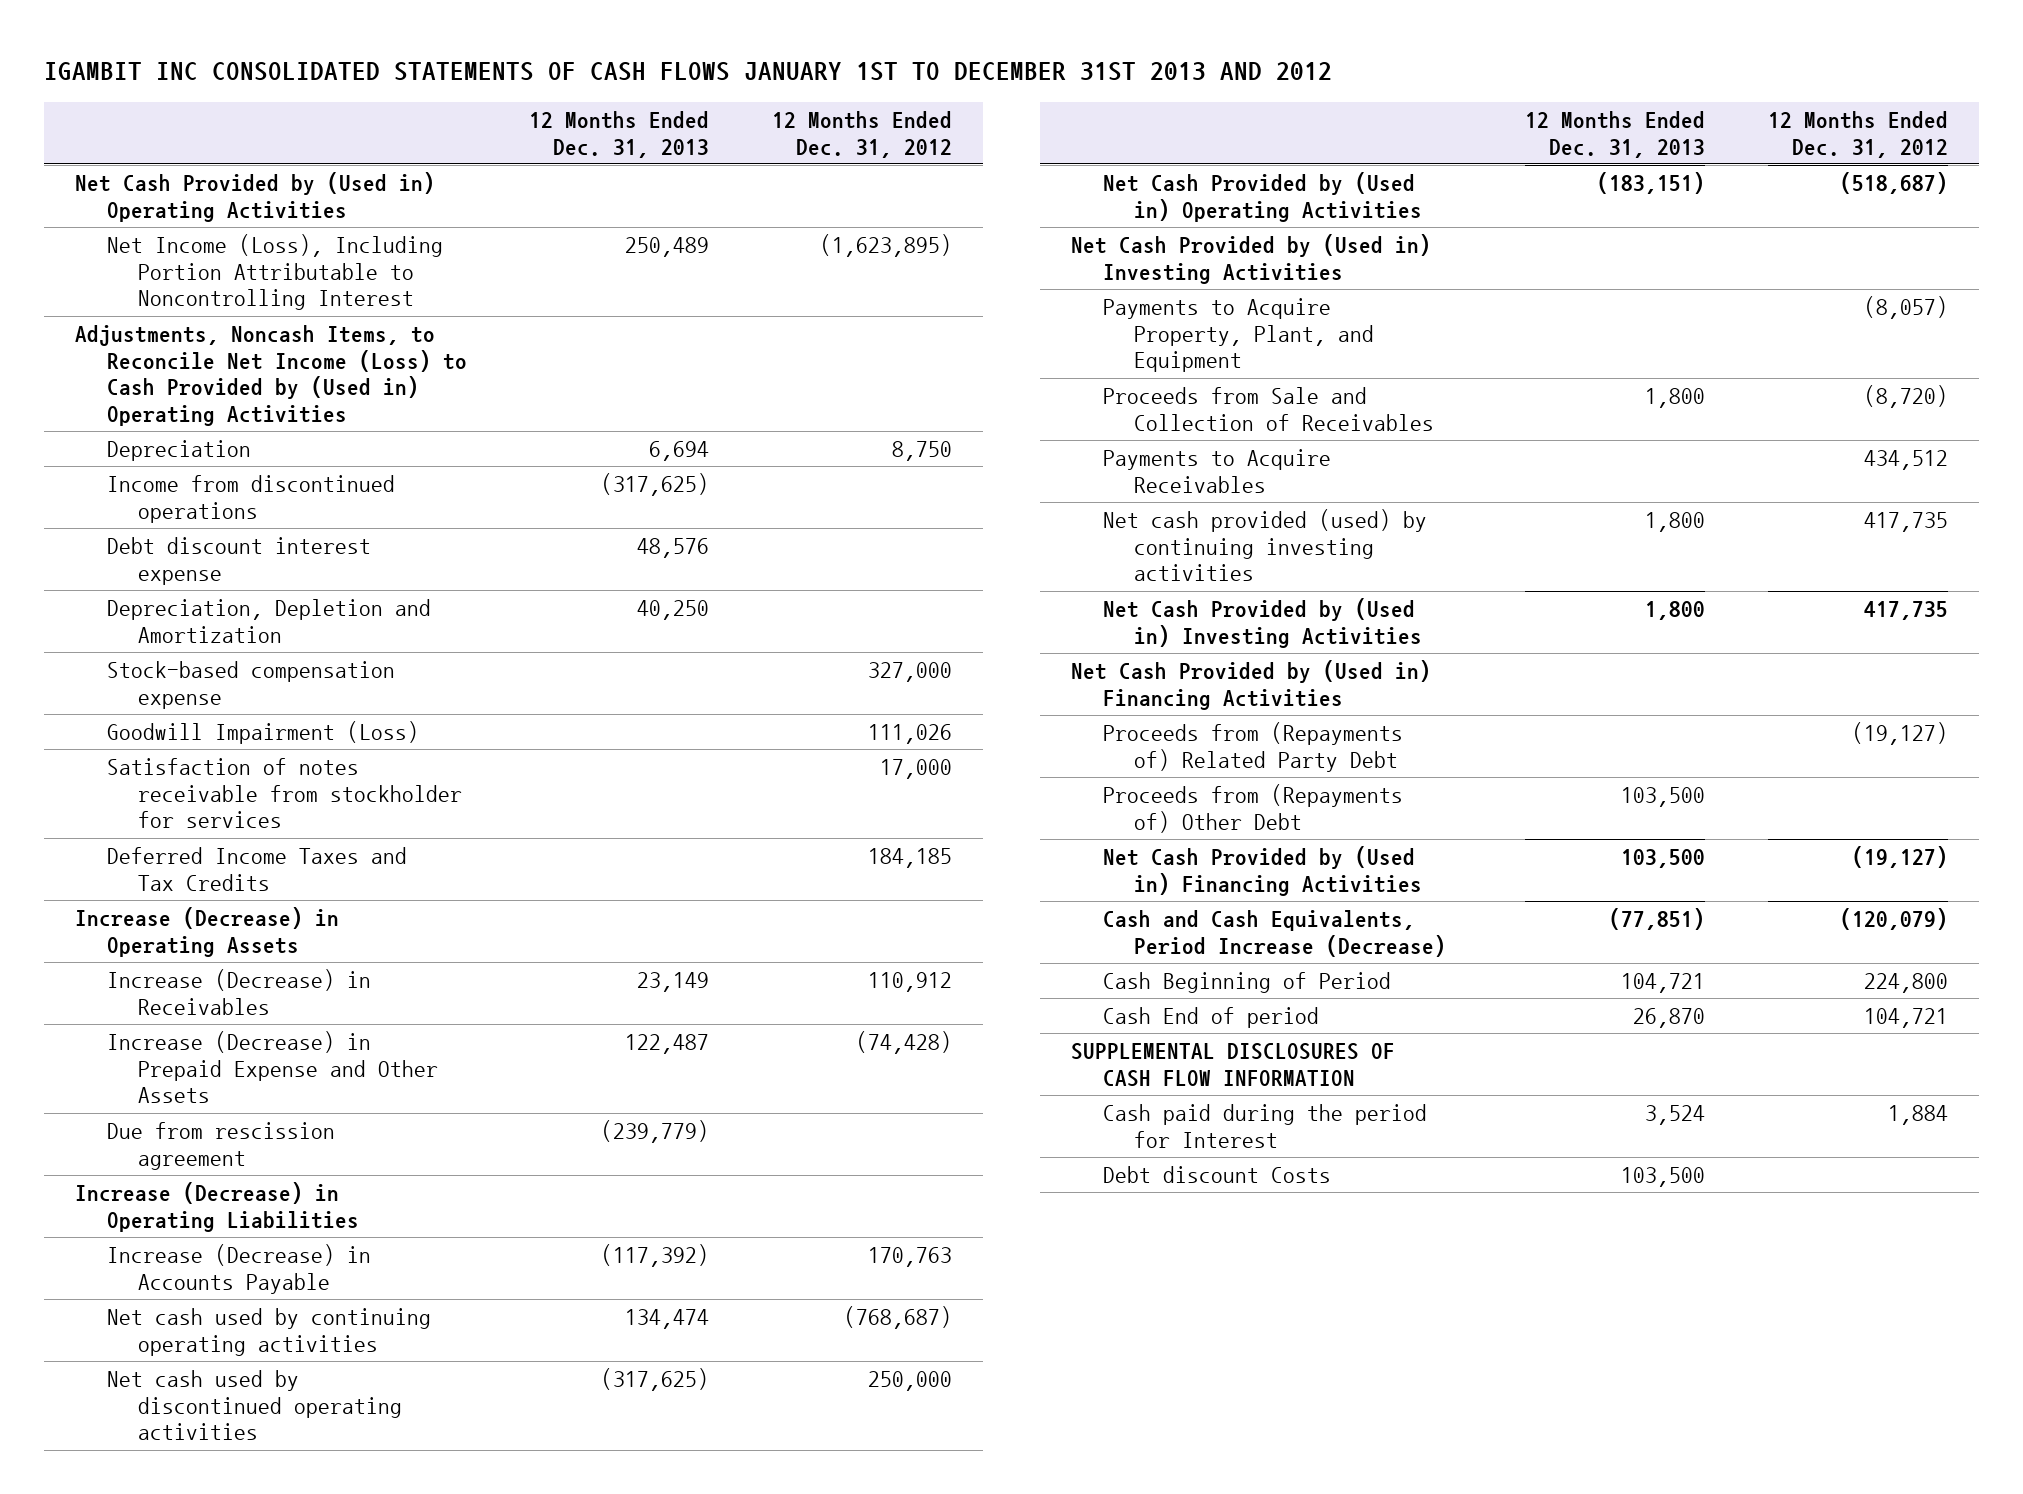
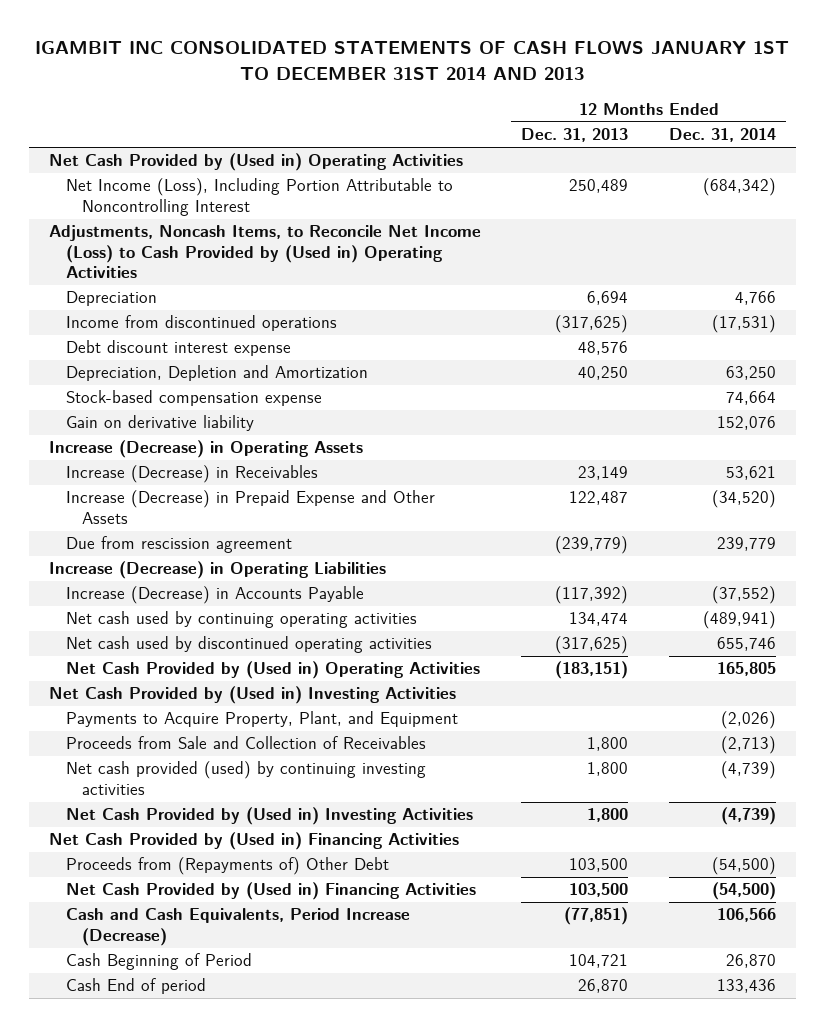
[43,62,1332,82] IGAMBIT INC CONSOLIDATED STATEMENTS OF CASH FLOWS JANUARY 1ST TO DECEMBER 31ST 2013 AND 2012 -> [35,41,790,81] IGAMBIT INC CONSOLIDATED STATEMENTS OF CASH FLOWS JANUARY 1ST TO DECEMBER 31ST 2014 AND 2013
[771,110,952,158] 12 Months Ended Dec. 31, 2012 -> none
none -> [668,128,776,143] Dec. 31, 2014
[106,720,419,744] Goodwill Impairment (Loss) -> none
[106,757,462,829] Satisfaction of notes receivable from stockholder for services -> none
[106,846,407,891] Deferred Income Taxes and Tax Credits -> none
none -> [65,415,254,432] Gain on derivative liability
[1102,448,1331,493] Payments to Acquire Receivables -> none
[1102,721,1403,772] Proceeds from (Repayments of) Related Party Debt -> none
[1071,1042,1396,1087] SUPPLEMENTAL DISCLOSURES OF CASH FLOW INFORMATION -> none
[1102,1103,1427,1148] Cash paid during the period for Interest -> none
[1102,1165,1331,1183] Debt discount Costs -> none

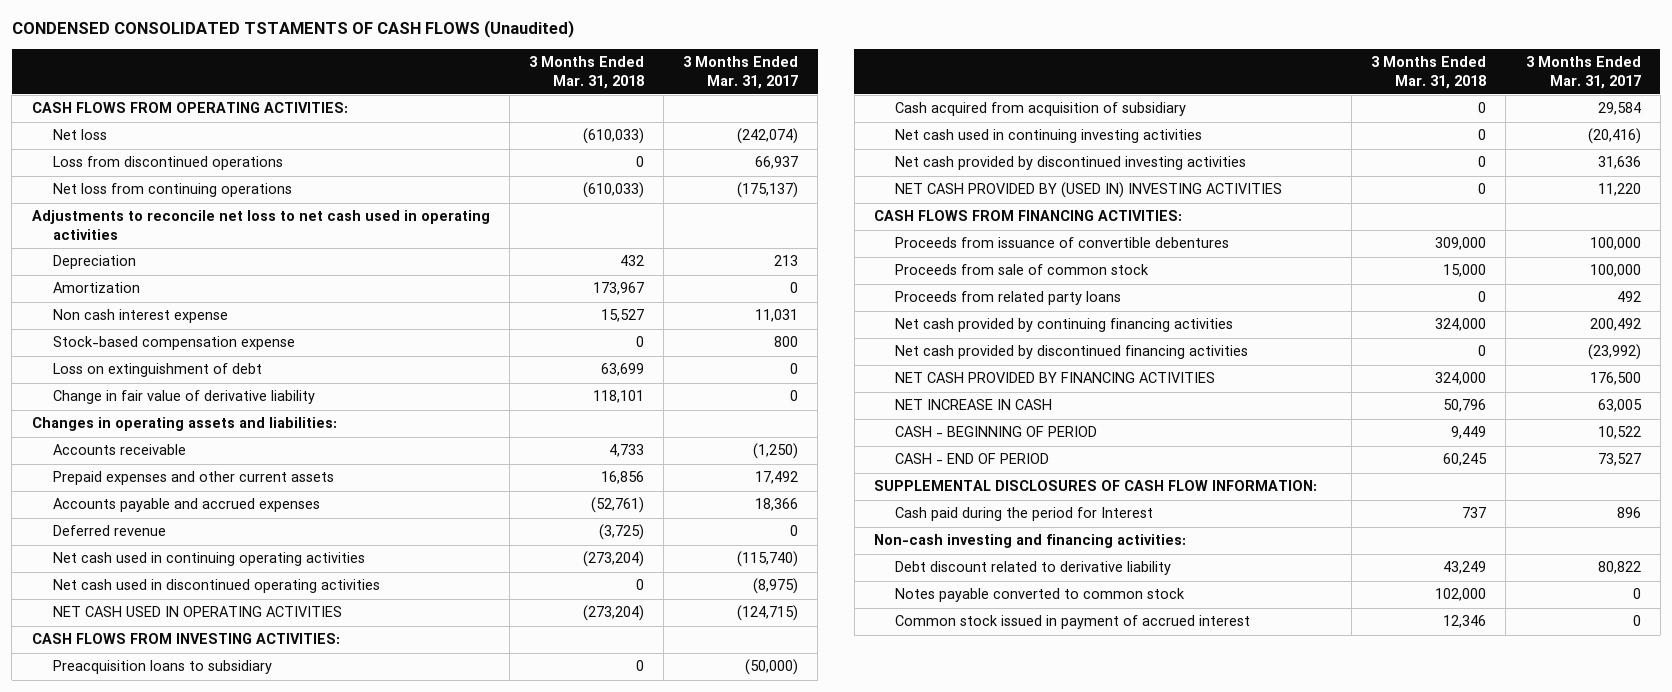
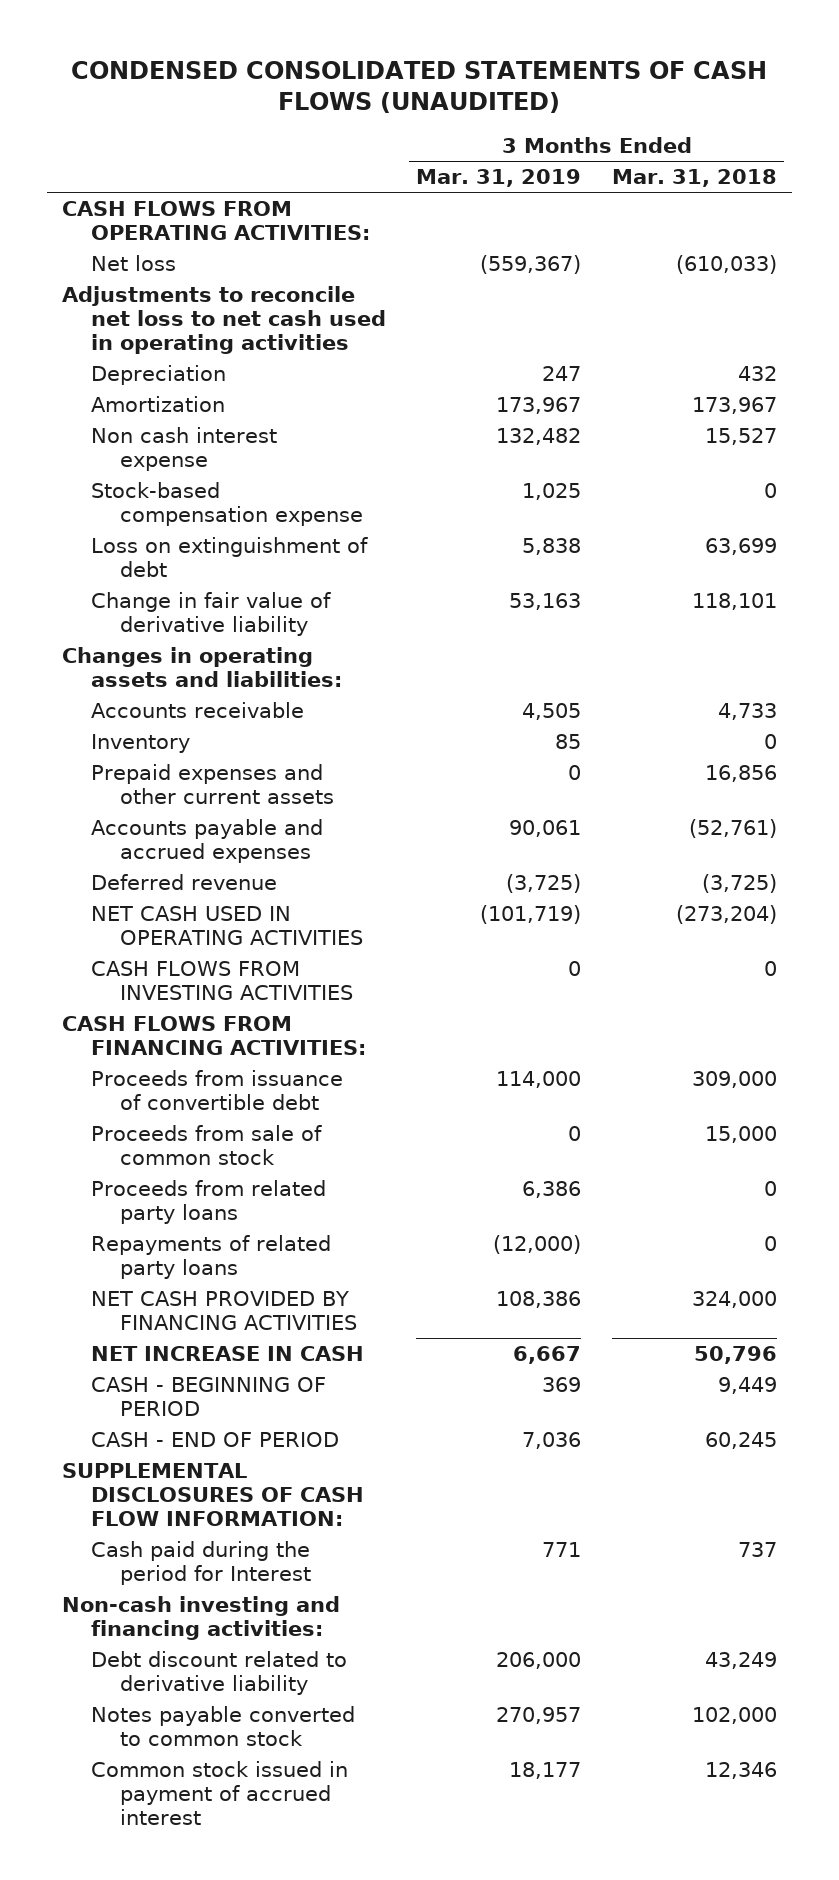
[11,20,574,39] CONDENSED CONSOLIDATED TSTAMENTS OF CASH FLOWS (Unaudited) -> [71,60,768,114] CONDENSED CONSOLIDATED STATEMENTS OF CASH FLOWS (UNAUDITED)
[683,56,799,89] 3 Months Ended Mar. 31, 2017 -> none
none -> [416,169,582,188] Mar. 31, 2019
[52,156,283,171] Loss from discontinued operations -> none
[52,183,292,198] Net loss from continuing operations -> none
none -> [91,733,191,753] Inventory
[52,552,365,567] Net cash used in continuing operating activities -> none
[52,579,380,594] Net cash used in discontinued operating activities -> none
[31,633,340,645] CASH FLOWS FROM INVESTING ACTIVITIES: -> none
[52,660,272,675] Preacquisition loans to subsidiary -> none
[895,102,1187,117] Cash acquired from acquisition of subsidiary -> none
[895,129,1203,144] Net cash used in continuing investing activities -> none
[895,156,1247,171] Net cash provided by discontinued investing activities -> none
[895,182,1283,199] NET CASH PROVIDED BY (USED IN) INVESTING ACTIVITIES -> [91,960,354,1001] CASH FLOWS FROM INVESTING ACTIVITIES
[895,237,1230,249] Proceeds from issuance of convertible debentures -> [91,1069,344,1111] Proceeds from issuance of convertible debt
[895,318,1234,333] Net cash provided by continuing financing activities -> none
[895,345,1249,360] Net cash provided by discontinued financing activities -> none
none -> [91,1234,332,1280] Repayments of related party loans

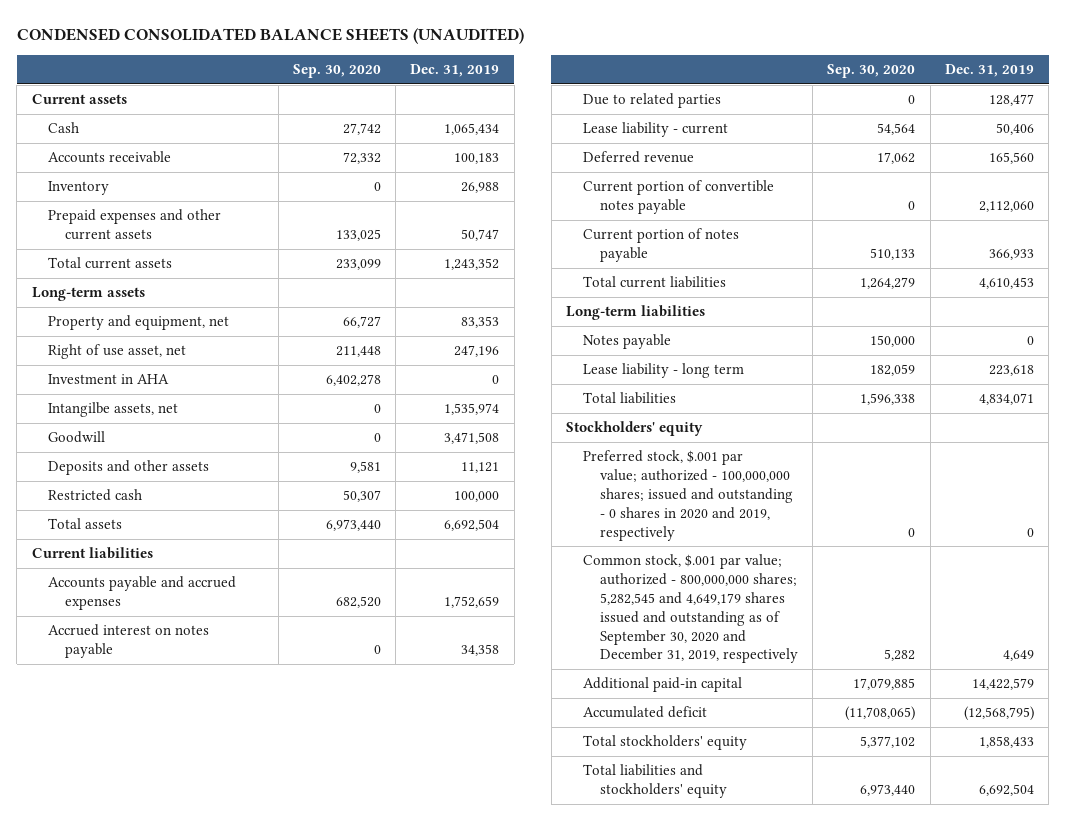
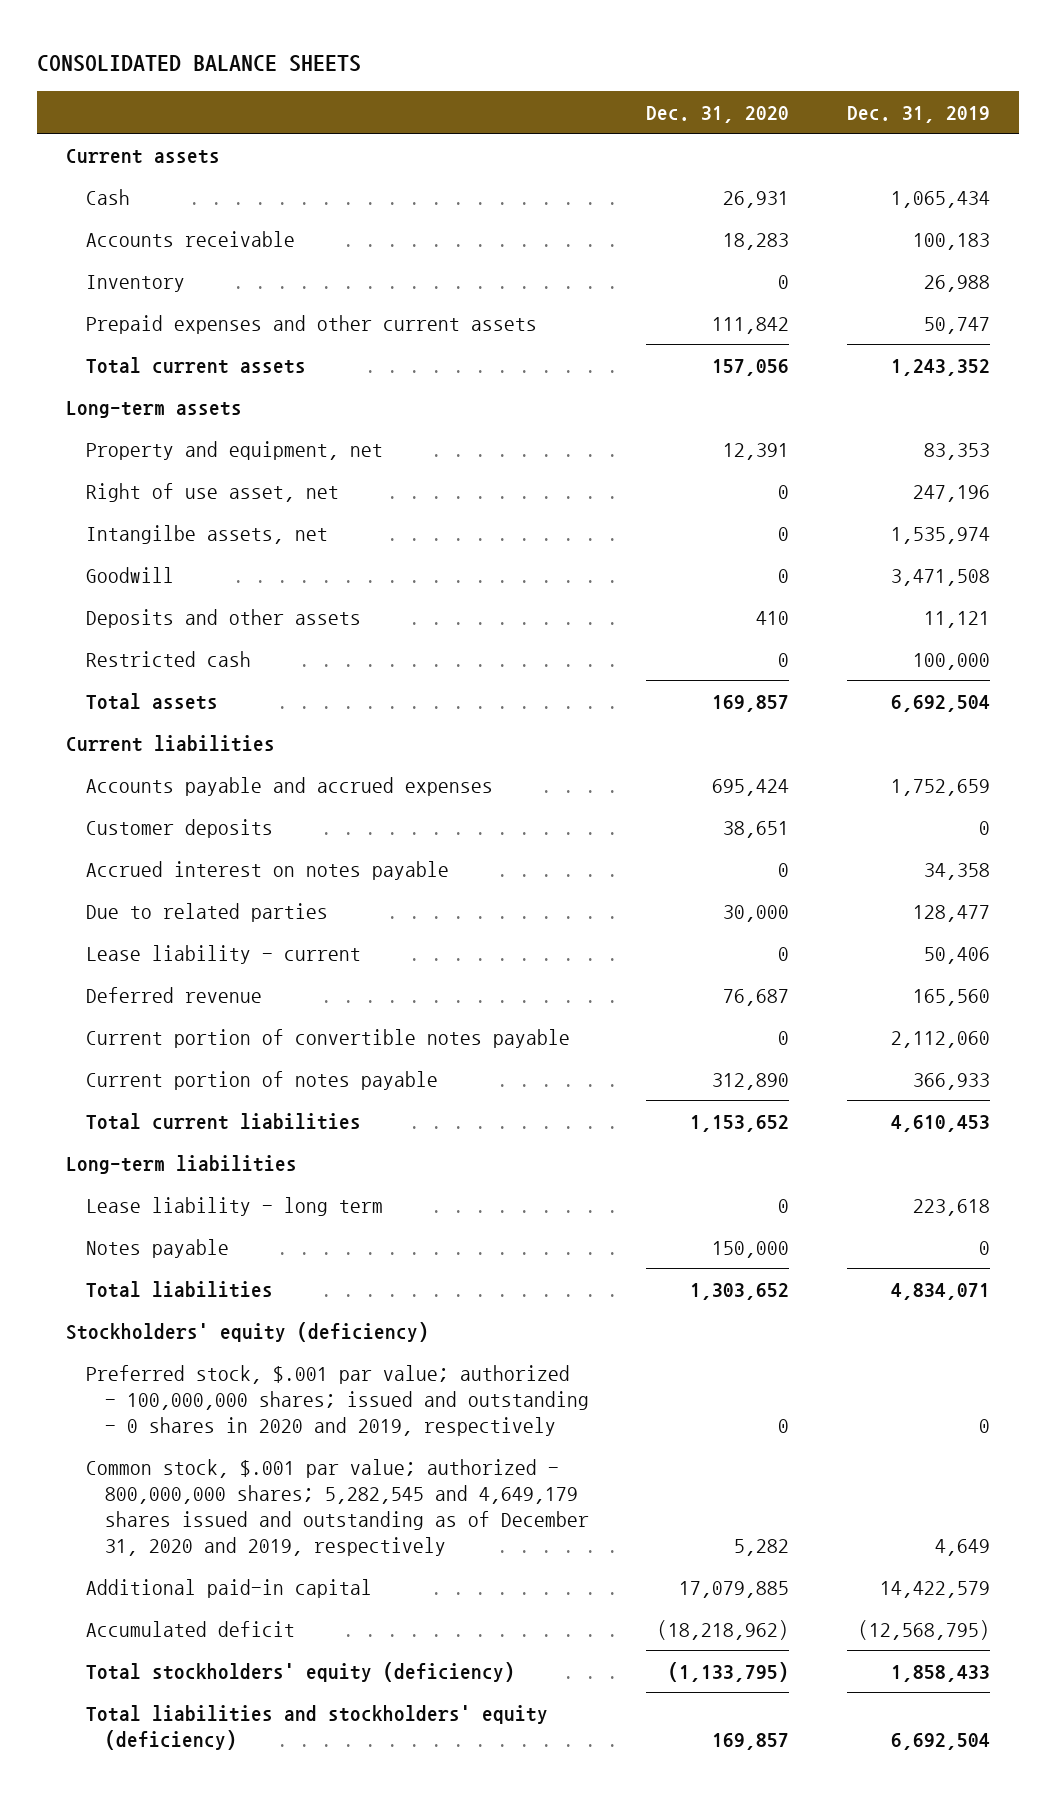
[16,27,524,44] CONDENSED CONSOLIDATED BALANCE SHEETS (UNAUDITED) -> [37,54,362,72] CONSOLIDATED BALANCE SHEETS
[292,64,381,79] Sep. 30, 2020 -> none
none -> [646,105,790,123] Dec. 31, 2020
[48,374,170,385] Investment in AHA -> none
none -> [85,818,273,838] Customer deposits
[582,334,671,350] Notes payable -> [85,1238,229,1258] Notes payable
[566,421,704,437] Stockholders' equity -> [66,1321,430,1342] Stockholders' equity (deficiency)
[582,554,798,664] Common stock, $.001 par value; authorized - 800,000,000 shares; 5,282,545 and 4,649,179 shares issued and outstanding as of September 30, 2020 and December 31, 2019, respectively -> [85,1458,589,1557] Common stock, $.001 par value; authorized - 800,000,000 shares; 5,282,545 and 4,649,179 shares issued and outstanding as of December 31, 2020 and 2019, respectively
[582,735,747,751] Total stockholders' equity -> [85,1661,515,1682] Total stockholders' equity (deficiency)
[582,764,727,799] Total liabilities and stockholders' equity -> [85,1704,548,1750] Total liabilities and stockholders' equity (deficiency)

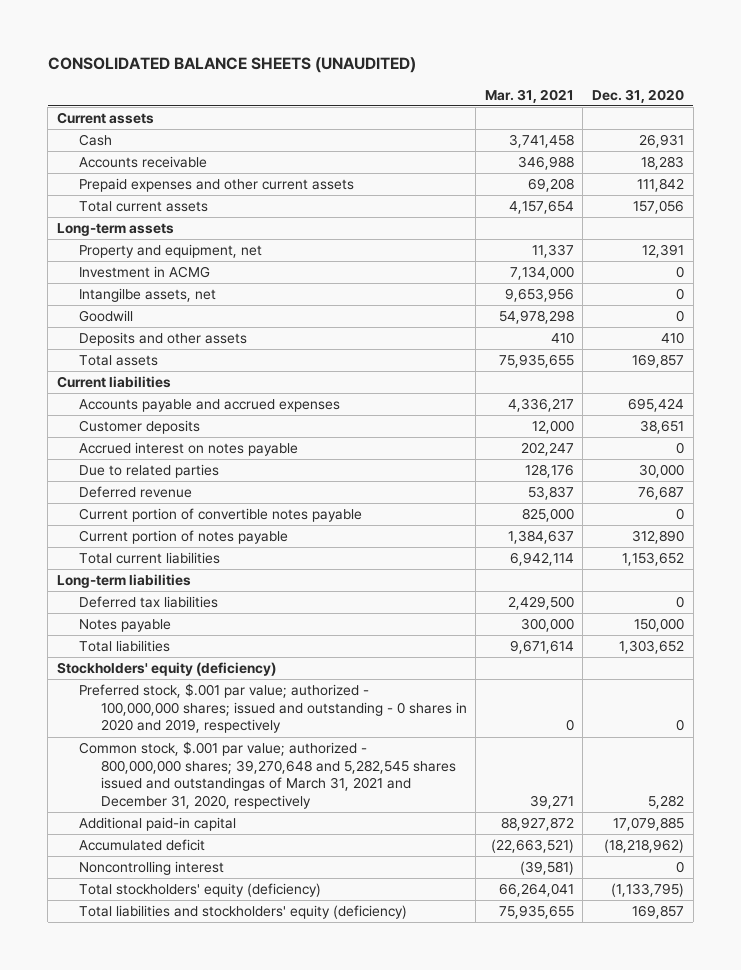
[37,54,362,72] CONSOLIDATED BALANCE SHEETS -> [47,57,416,74] CONSOLIDATED BALANCE SHEETS (UNAUDITED)
[847,105,991,123] Dec. 31, 2019 -> none
none -> [484,88,574,103] Mar. 31, 2021
[85,274,185,292] Inventory -> none
[85,482,339,502] Right of use asset, net -> none
none -> [78,266,210,279] Investment in ACMG
[85,650,251,667] Restricted cash -> none
[85,944,361,964] Lease liability - current -> none
[85,1196,383,1216] Lease liability - long term -> none
none -> [78,596,218,609] Deferred tax liabilities
[85,1458,589,1557] Common stock, $.001 par value; authorized - 800,000,000 shares; 5,282,545 and 4,649,179 shares issued and outstanding as of December 31, 2020 and 2019, respectively -> [78,741,456,810] Common stock, $.001 par value; authorized - 800,000,000 shares; 39,270,648 and 5,282,545 shares issued and outstandingas of March 31, 2021 and December 31, 2020, respectively
none -> [78,861,224,876] Noncontrolling interest

